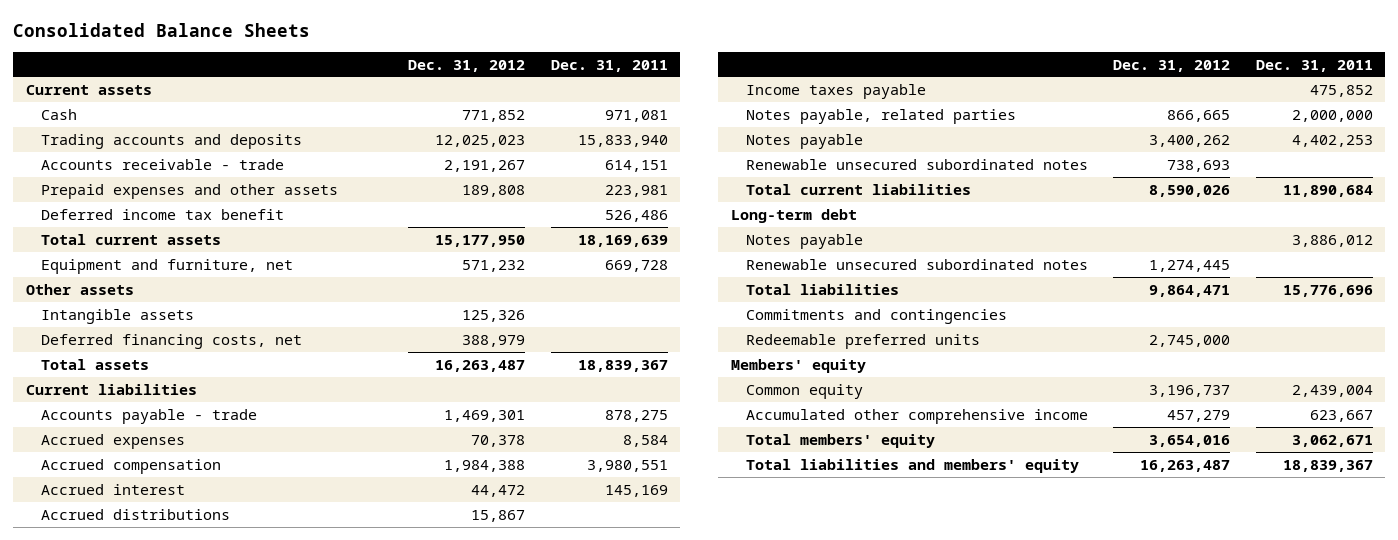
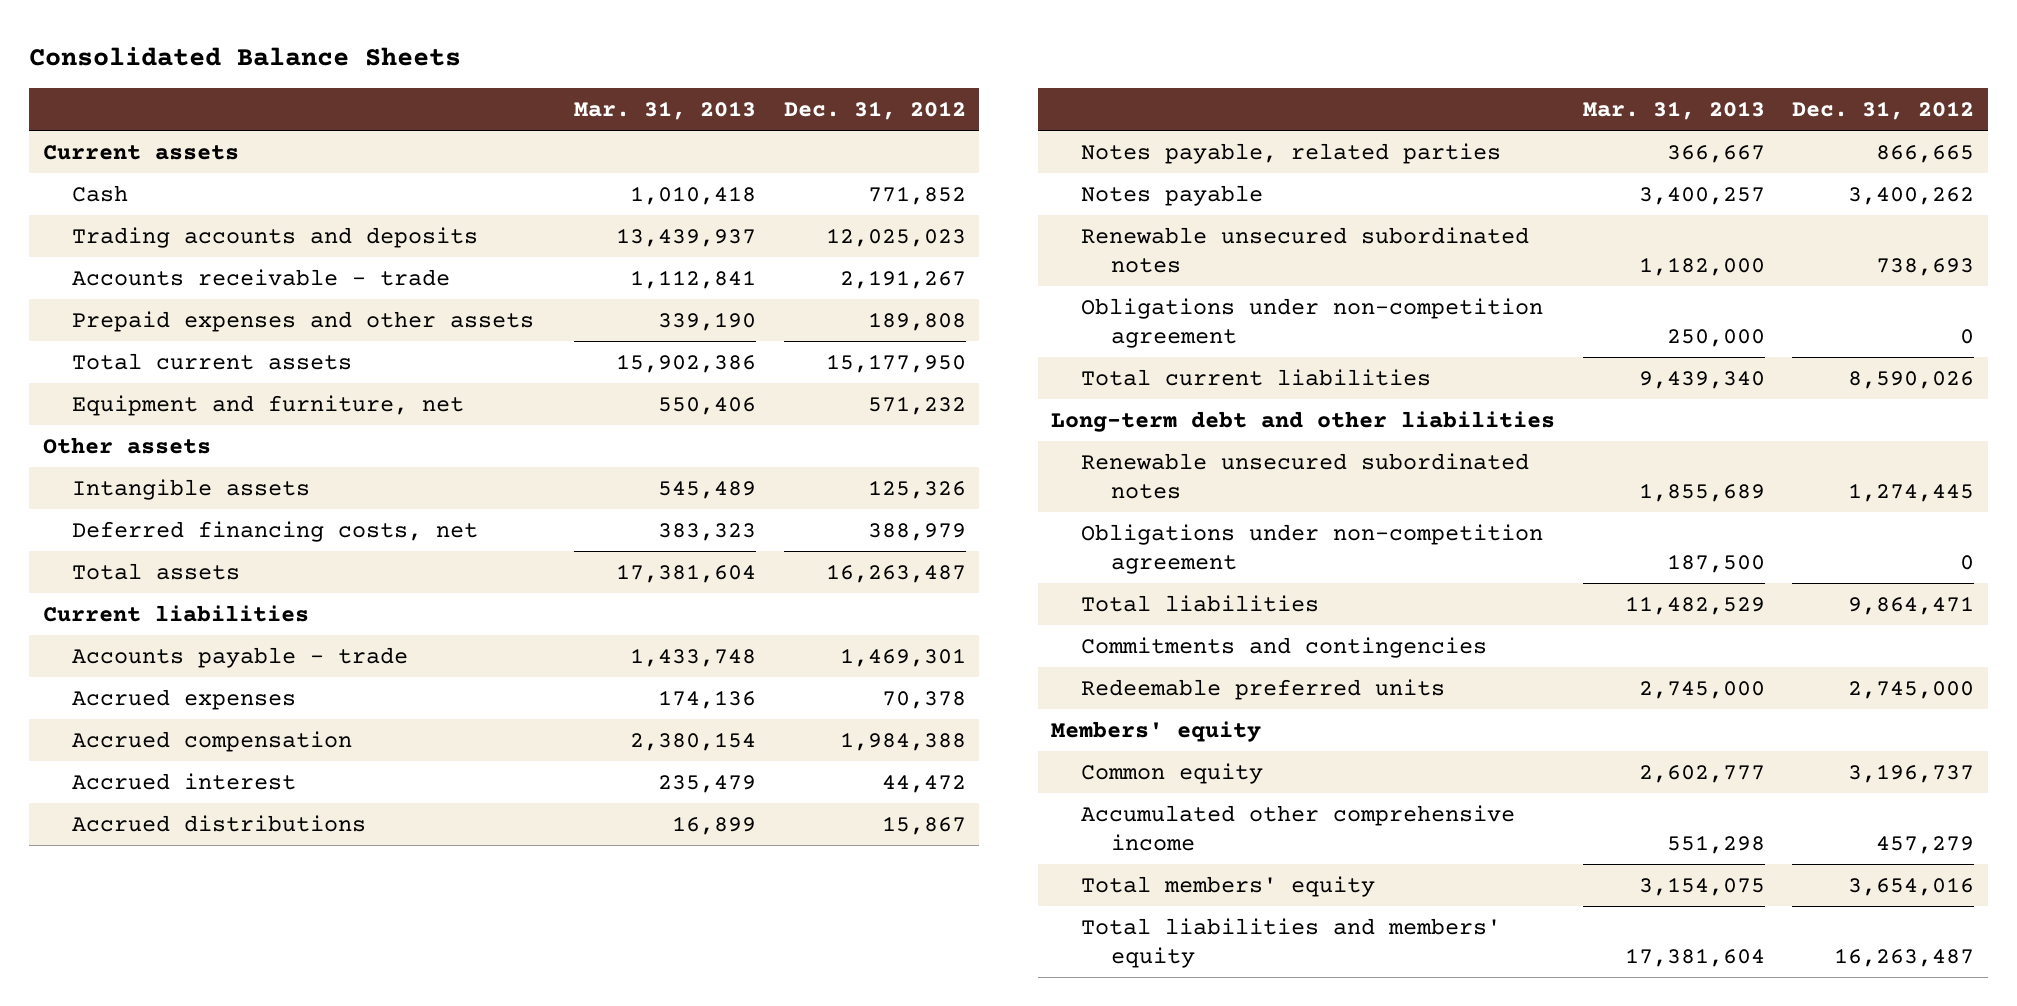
[550,59,668,72] Dec. 31, 2011 -> none
none -> [574,100,757,120] Mar. 31, 2013
[40,208,284,220] Deferred income tax benefit -> none
[746,83,927,99] Income taxes payable -> none
none -> [1081,297,1544,349] Obligations under non-competition agreement
[746,233,864,249] Notes payable -> none
[730,208,857,223] Long-term debt -> [1051,410,1556,432] Long-term debt and other liabilities
none -> [1081,523,1544,575] Obligations under non-competition agreement

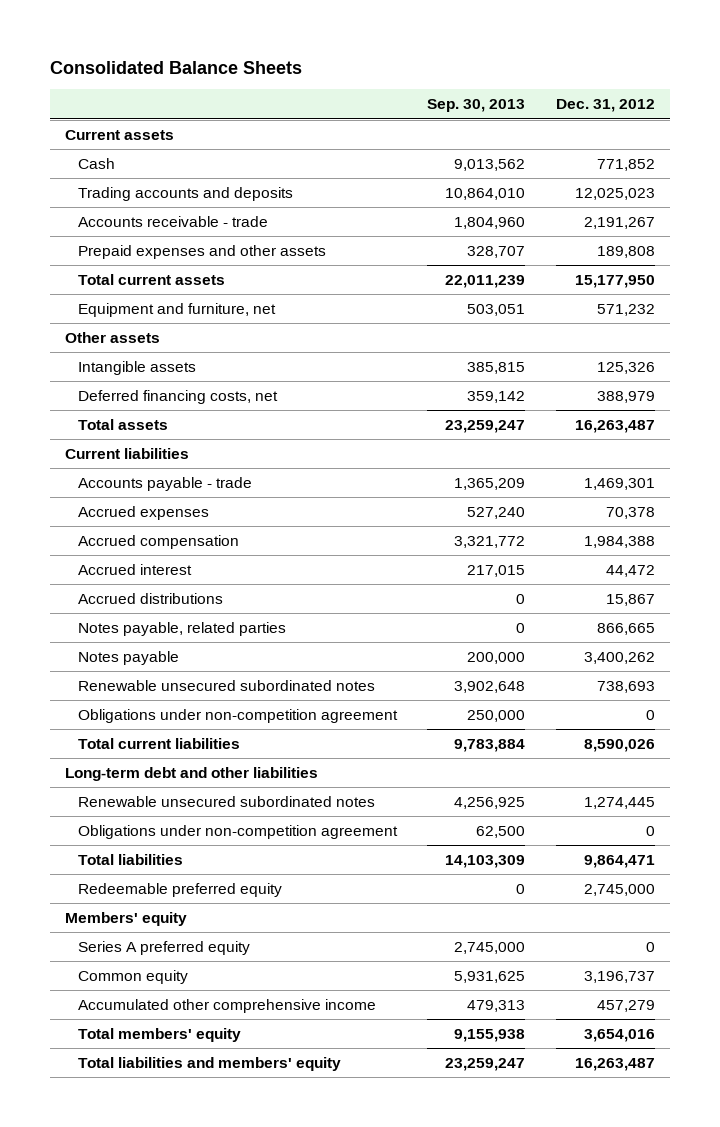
[574,100,757,120] Mar. 31, 2013 -> none
none -> [427,99,526,113] Sep. 30, 2013
[1081,636,1488,658] Commitments and contingencies -> none
[1081,678,1446,700] Redeemable preferred units -> [77,882,282,897] Redeemable preferred equity
none -> [77,940,250,955] Series A preferred equity

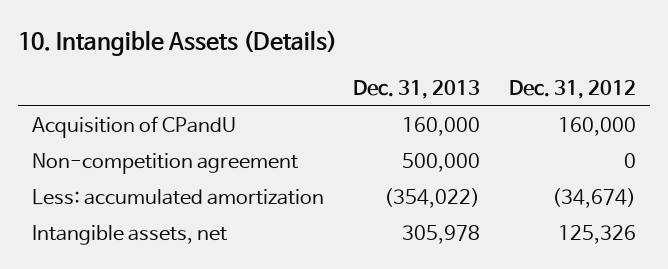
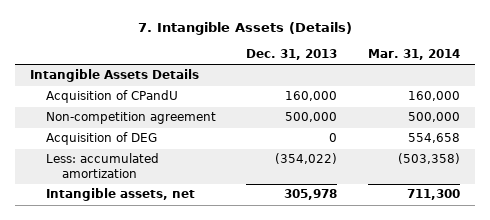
[18,30,338,57] 10. Intangible Assets (Details) -> [138,22,353,36] 7. Intangible Assets (Details)
[508,80,636,100] Dec. 31, 2012 -> none
none -> [367,49,460,61] Mar. 31, 2014
none -> [30,69,200,83] Intangible Assets Details
none -> [45,132,157,146] Acquisition of DEG

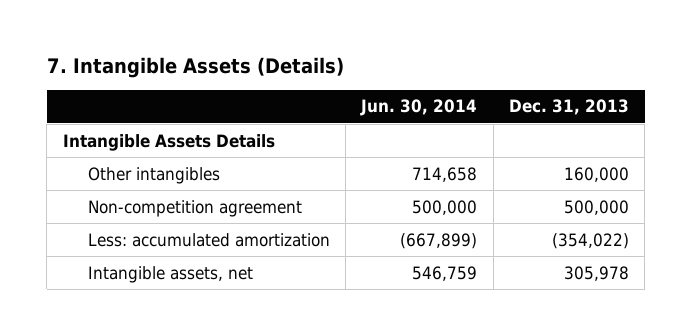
[367,49,460,61] Mar. 31, 2014 -> none
none -> [360,99,478,117] Jun. 30, 2014
[45,90,178,104] Acquisition of CPandU -> none
none -> [87,166,220,184] Other intangibles
[45,132,157,146] Acquisition of DEG -> none

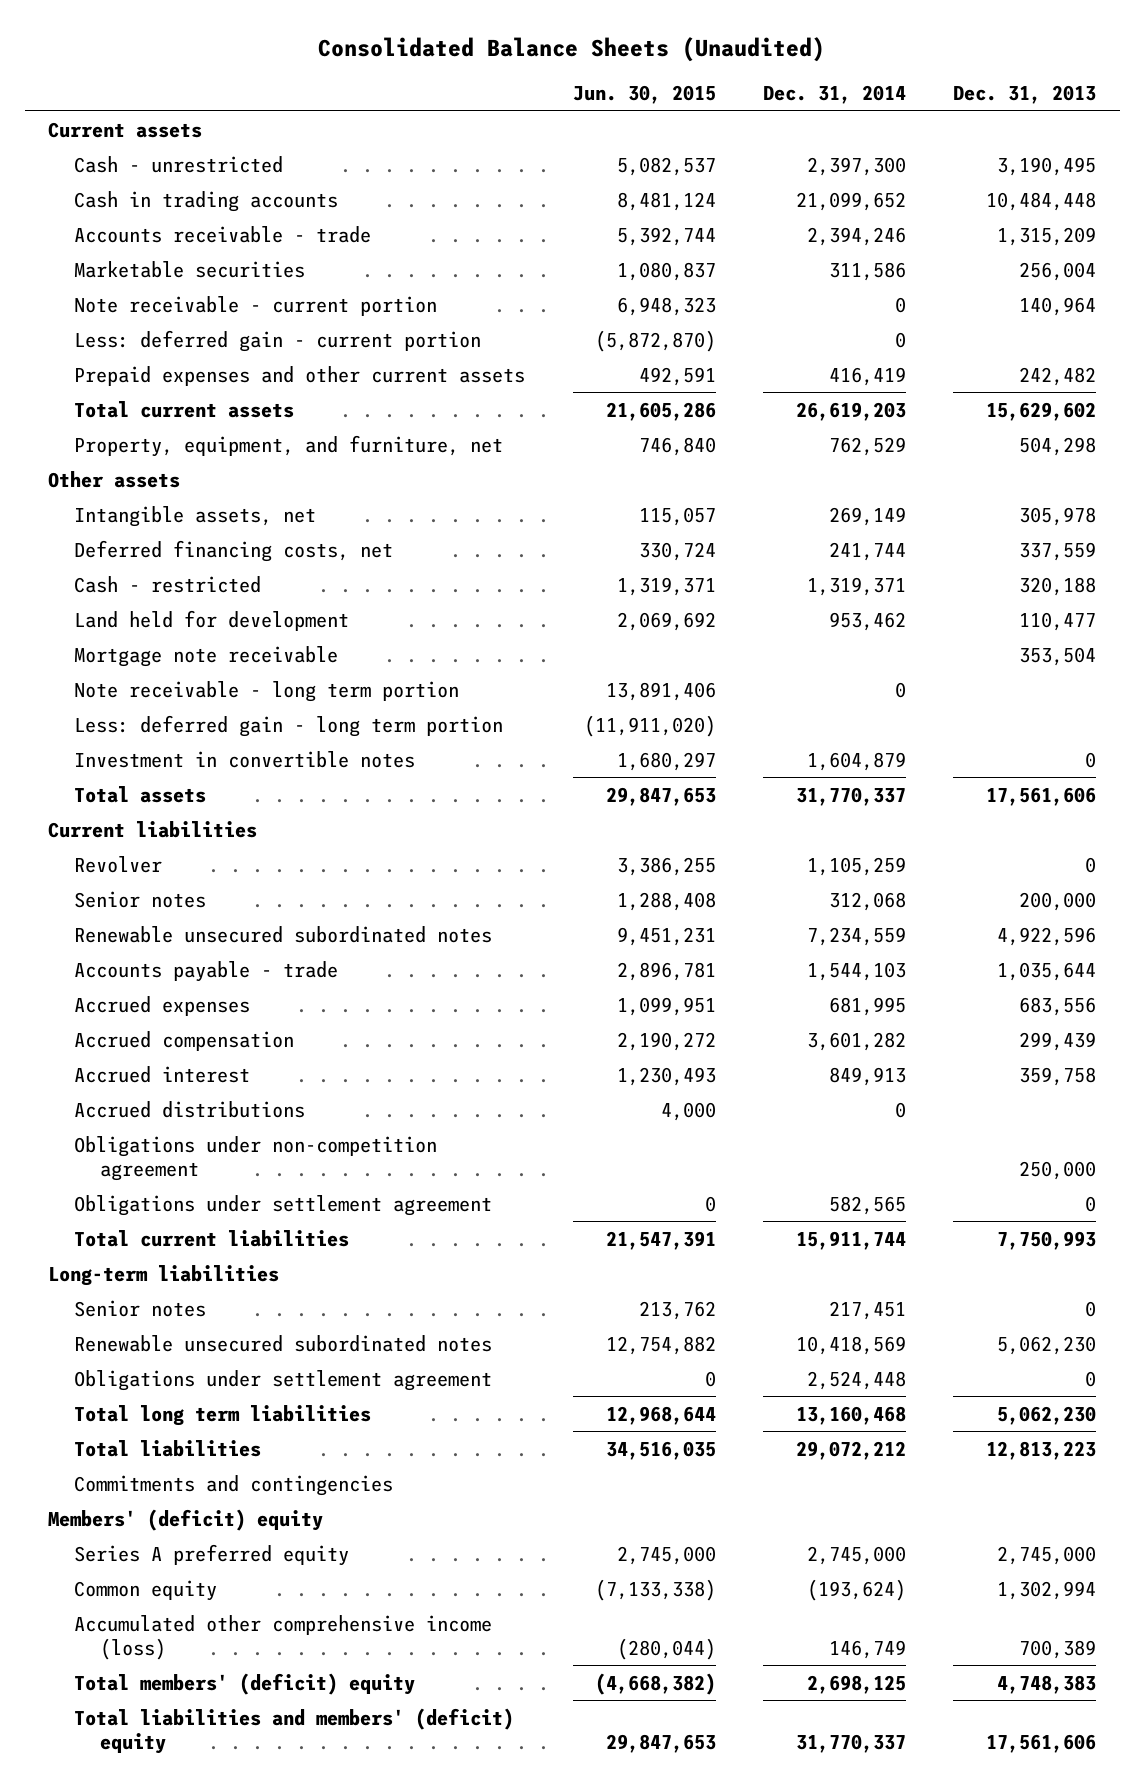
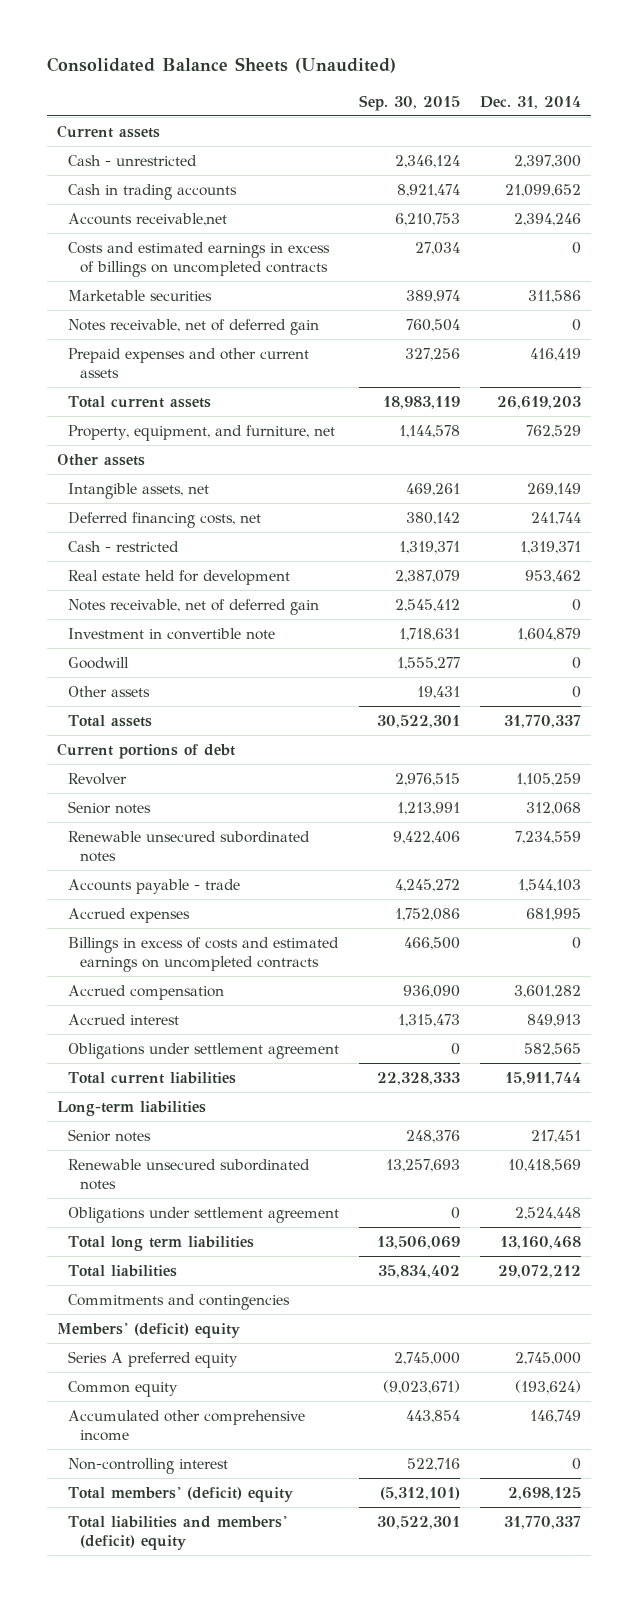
[572,85,716,105] Jun. 30, 2015 -> none
[953,85,1097,105] Dec. 31, 2013 -> none
none -> [359,94,461,111] Sep. 30, 2015
[74,225,372,243] Accounts receivable - trade -> [68,212,228,226] Accounts receivable,net
none -> [68,241,331,278] Costs and estimated earnings in excess of billings on uncompleted contracts
[74,329,482,352] Less: deferred gain - current portion -> none
[74,295,438,316] Note receivable - current portion -> [68,318,320,335] Notes receivable, net of deferred gain
[74,645,339,667] Mortgage note receivable -> none
[74,714,504,737] Less: deferred gain - long term portion -> none
[74,609,350,631] Land held for development -> [68,569,291,585] Real estate held for development
[74,680,460,702] Note receivable - long term portion -> [68,598,320,615] Notes receivable, net of deferred gain
[74,750,416,768] Investment in convertible notes -> [68,627,276,640] Investment in convertible note
none -> [68,656,130,669] Goodwill
none -> [68,685,151,697] Other assets
[48,820,258,838] Current liabilities -> none
none -> [57,742,236,759] Current portions of debt
none -> [68,936,340,973] Billings in excess of costs and estimated earnings on uncompleted contracts
[74,1100,306,1118] Accrued distributions -> none
[74,1135,438,1181] Obligations under non-competition agreement -> none
[74,1614,493,1660] Accumulated other comprehensive income (loss) -> [68,1409,306,1442] Accumulated other comprehensive income
none -> [68,1457,229,1474] Non-controlling interest

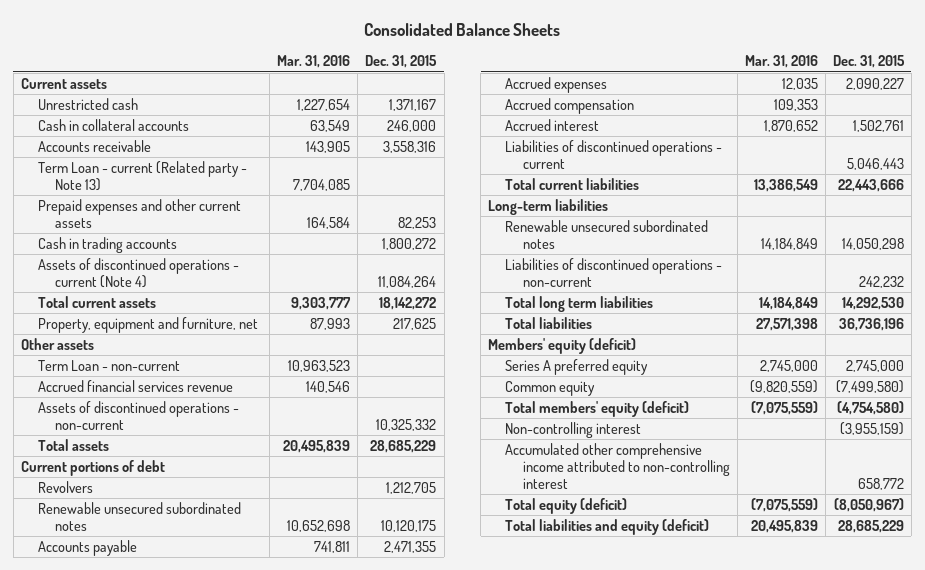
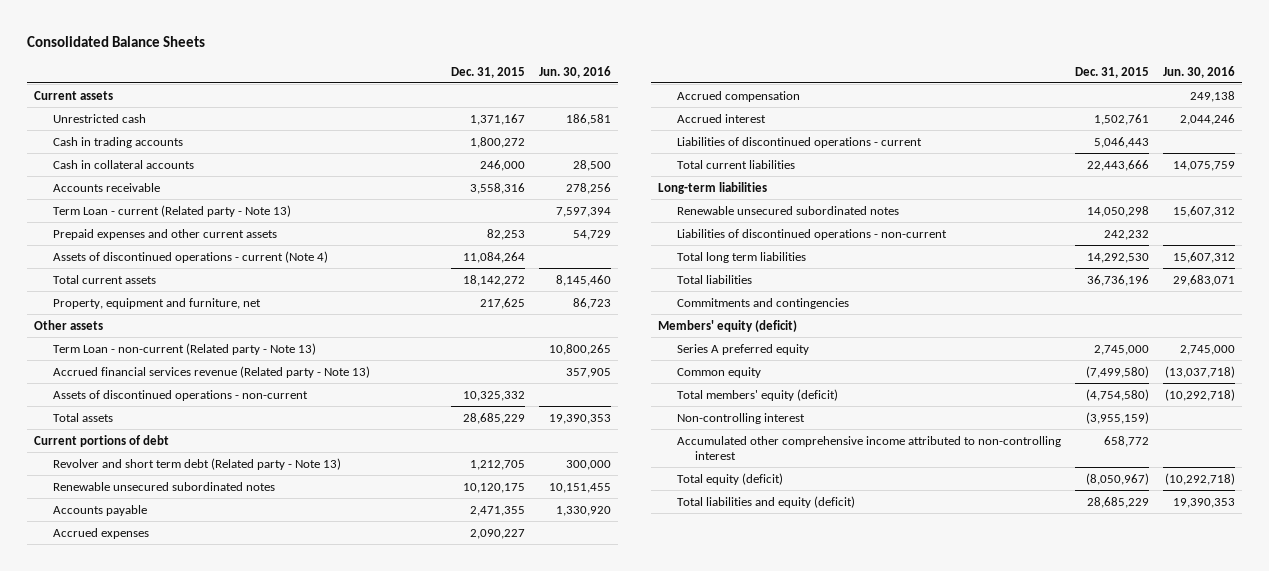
[277,55,351,69] Mar. 31, 2016 -> none
none -> [539,65,612,78] Jun. 30, 2016
[38,236,178,253] Cash in trading accounts -> [52,136,183,148] Cash in trading accounts
[38,359,181,371] Term Loan - non-current -> [52,342,316,355] Term Loan - non-current (Related party - Note 13)
[38,379,234,392] Accrued financial services revenue -> [52,365,370,378] Accrued financial services revenue (Related party - Note 13)
[38,480,94,493] Revolvers -> [52,457,341,470] Revolver and short term debt (Related party - Note 13)
none -> [676,297,849,309] Commitments and contingencies

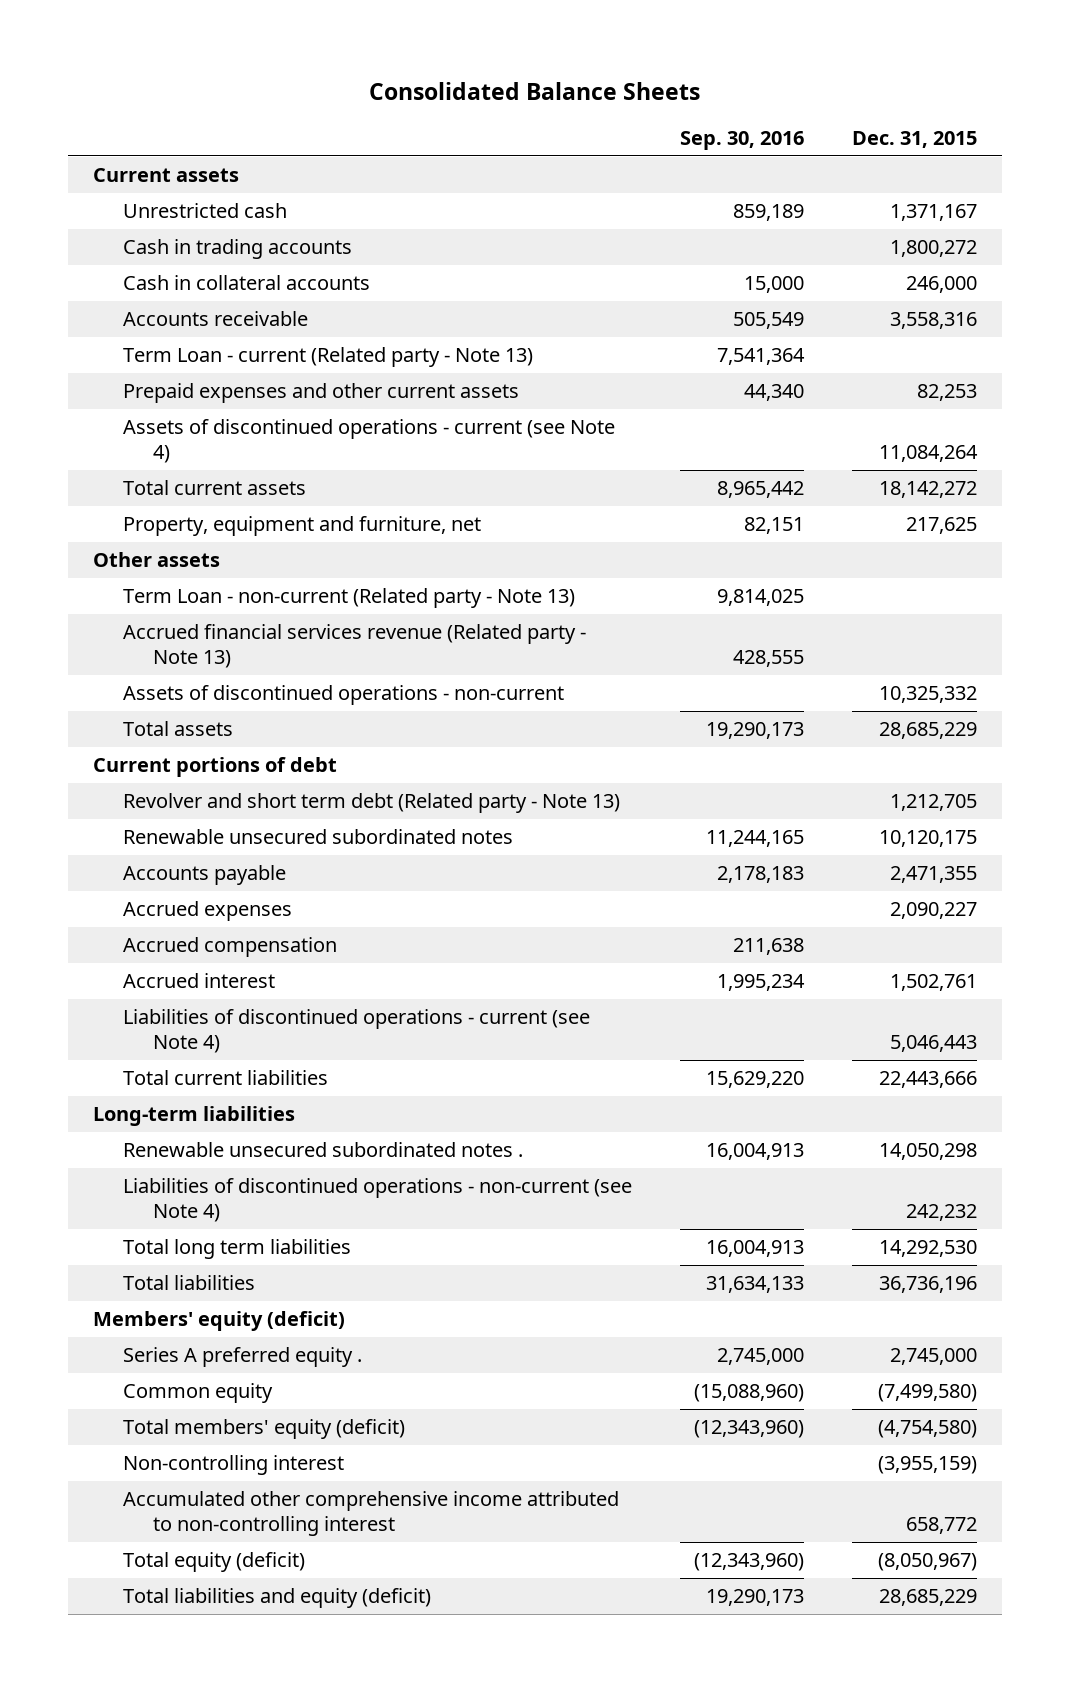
[539,65,612,78] Jun. 30, 2016 -> none
none -> [680,131,805,151] Sep. 30, 2016
[52,250,328,263] Assets of discontinued operations - current (Note 4) -> [122,419,615,463] Assets of discontinued operations - current (see Note 4)
[676,136,922,148] Liabilities of discontinued operations - current -> [122,1009,590,1053] Liabilities of discontinued operations - current (see Note 4)
[676,205,899,215] Renewable unsecured subordinated notes -> [122,1142,523,1158] Renewable unsecured subordinated notes .
[676,228,947,240] Liabilities of discontinued operations - non-current -> [122,1178,632,1222] Liabilities of discontinued operations - non-current (see Note 4)
[676,297,849,309] Commitments and contingencies -> none
[676,343,809,355] Series A preferred equity -> [122,1347,362,1368] Series A preferred equity .

